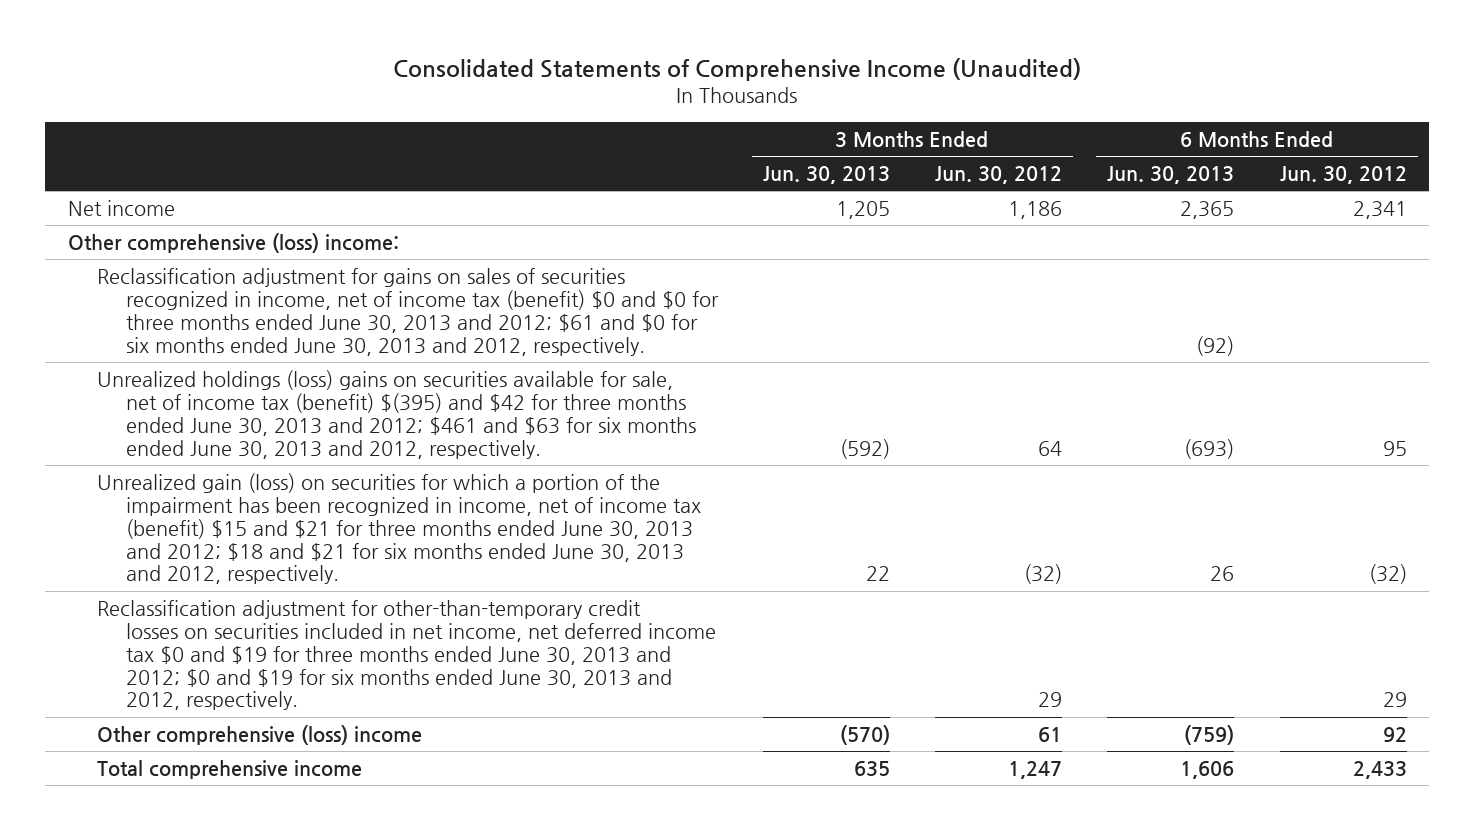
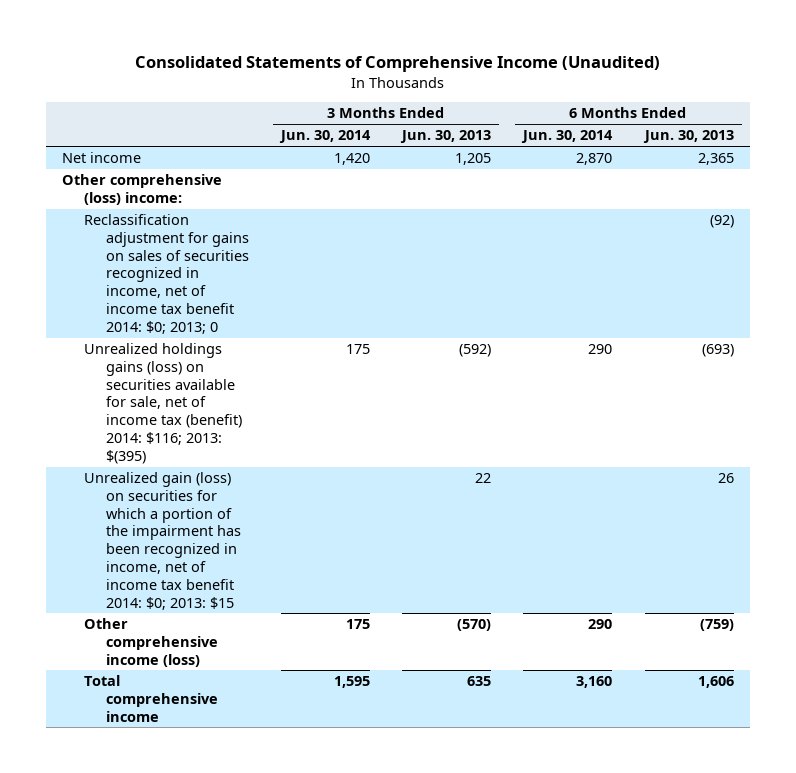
[935,166,1063,185] Jun. 30, 2012 -> none
[1279,166,1407,185] Jun. 30, 2012 -> none
none -> [279,130,372,144] Jun. 30, 2014
none -> [521,130,614,144] Jun. 30, 2014
[96,599,716,711] Reclassification adjustment for other-than-temporary credit losses on securities included in net income, net deferred income tax $0 and $19 for three months ended June 30, 2013 and 2012; $0 and $19 for six months ended June 30, 2013 and 2012, respectively. -> none
[96,267,719,356] Reclassification adjustment for gains on sales of securities recognized in income, net of income tax (benefit) $0 and $0 for three months ended June 30, 2013 and 2012; $61 and $0 for six months ended June 30, 2013 and 2012, respectively. -> [83,214,249,334] Reclassification adjustment for gains on sales of securities recognized in income, net of income tax benefit 2014: $0; 2013; 0
[96,369,696,459] Unrealized holdings (loss) gains on securities available for sale, net of income tax (benefit) $(395) and $42 for three months ended June 30, 2013 and 2012; $461 and $63 for six months ended June 30, 2013 and 2012, respectively. -> [83,343,242,464] Unrealized holdings gains (loss) on securities available for sale, net of income tax (benefit) 2014: $116; 2013: $(395)
[96,472,701,585] Unrealized gain (loss) on securities for which a portion of the impairment has been recognized in income, net of income tax (benefit) $15 and $21 for three months ended June 30, 2013 and 2012; $18 and $21 for six months ended June 30, 2013 and 2012, respectively. -> [83,472,241,610] Unrealized gain (loss) on securities for which a portion of the impairment has been recognized in income, net of income tax benefit 2014: $0; 2013: $15
[96,724,422,745] Other comprehensive (loss) income -> [83,618,218,667] Other comprehensive income (loss)

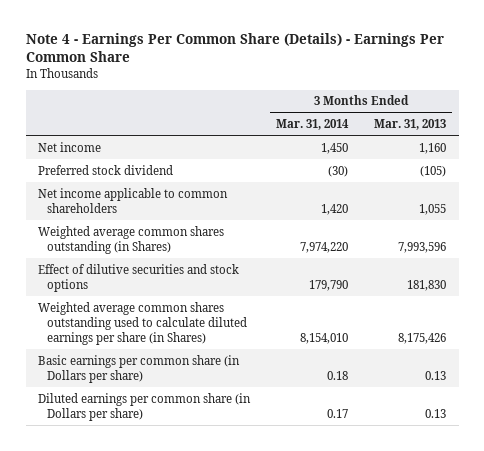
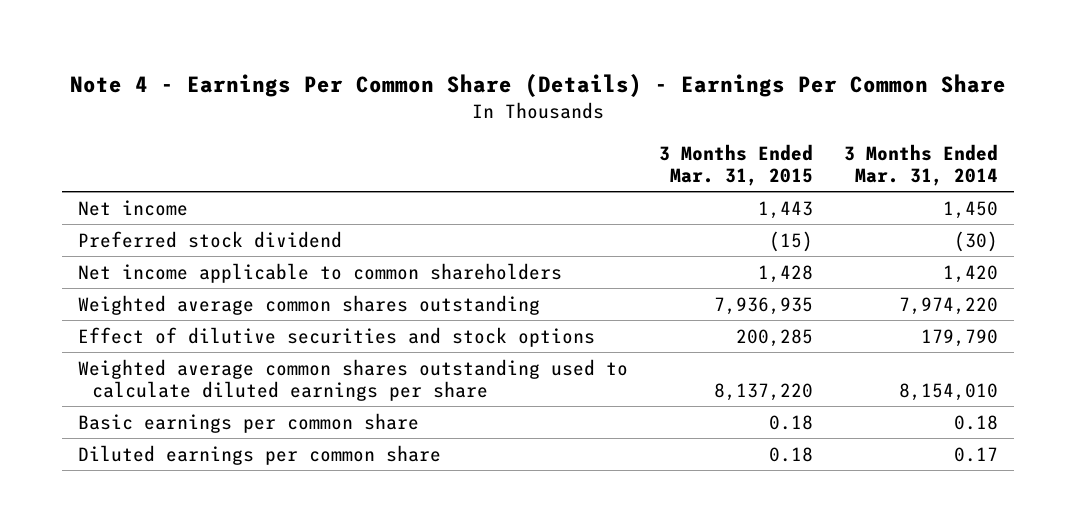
[374,119,447,131] Mar. 31, 2013 -> none
none -> [658,143,813,187] 3 Months Ended Mar. 31, 2015
[38,225,225,254] Weighted average common shares outstanding (in Shares) -> [77,294,540,315] Weighted average common shares outstanding
[38,301,247,345] Weighted average common shares outstanding used to calculate diluted earnings per share (in Shares) -> [77,358,628,401] Weighted average common shares outstanding used to calculate diluted earnings per share
[38,354,241,383] Basic earnings per common share (in Dollars per share) -> [77,412,419,433] Basic earnings per common share
[38,392,252,421] Diluted earnings per common share (in Dollars per share) -> [77,444,441,465] Diluted earnings per common share

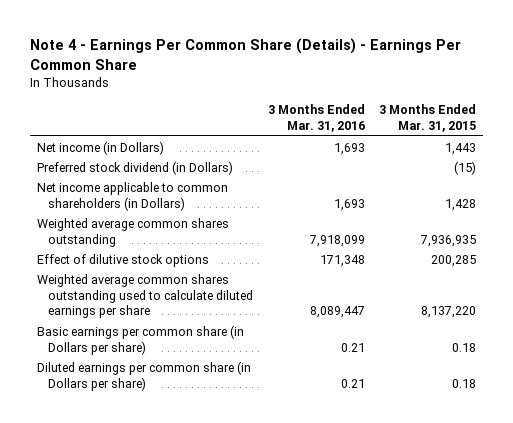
[844,143,999,187] 3 Months Ended Mar. 31, 2014 -> none
none -> [267,104,365,133] 3 Months Ended Mar. 31, 2016
[77,199,188,216] Net income -> [37,140,165,155] Net income (in Dollars)
[77,230,342,248] Preferred stock dividend -> [37,160,234,175] Preferred stock dividend (in Dollars)
[77,262,562,283] Net income applicable to common shareholders -> [37,181,229,211] Net income applicable to common shareholders (in Dollars)
[77,326,595,347] Effect of dilutive securities and stock options -> [37,253,210,267] Effect of dilutive stock options
[77,412,419,433] Basic earnings per common share -> [37,324,245,355] Basic earnings per common share (in Dollars per share)
[77,444,441,465] Diluted earnings per common share -> [37,360,252,391] Diluted earnings per common share (in Dollars per share)

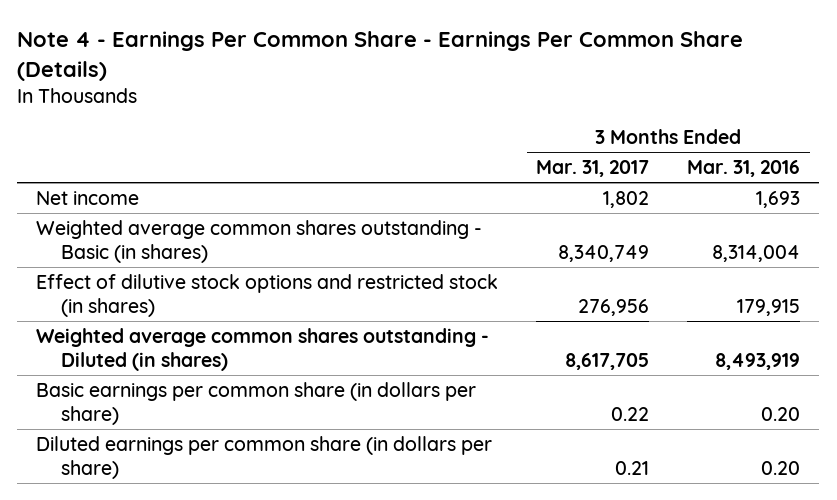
[30,38,462,70] Note 4 - Earnings Per Common Share (Details) - Earnings Per Common Share -> [17,31,744,82] Note 4 - Earnings Per Common Share - Earnings Per Common Share (Details)
[378,104,476,133] 3 Months Ended Mar. 31, 2015 -> none
none -> [536,160,650,178] Mar. 31, 2017
[37,160,234,175] Preferred stock dividend (in Dollars) -> none
[37,181,229,211] Net income applicable to common shareholders (in Dollars) -> none
[37,140,165,155] Net income (in Dollars) -> [36,190,140,205] Net income
[37,217,230,247] Weighted average common shares outstanding -> [36,219,483,264] Weighted average common shares outstanding - Basic (in shares)
[308,234,365,247] 7,918,099 -> [712,245,801,263] 8,314,004
[37,253,210,267] Effect of dilutive stock options -> [36,273,499,318] Effect of dilutive stock options and restricted stock (in shares)
[319,254,365,267] 171,348 -> [737,299,801,317] 179,915
[37,273,254,319] Weighted average common shares outstanding used to calculate diluted earnings per share -> [36,327,490,372] Weighted average common shares outstanding - Diluted (in shares)
[309,306,365,319] 8,089,447 -> [715,353,801,371] 8,493,919
[37,324,245,355] Basic earnings per common share (in Dollars per share) -> [36,381,477,426] Basic earnings per common share (in dollars per share)
[340,342,365,352] 0.21 -> [761,407,801,422] 0.20
[37,360,252,391] Diluted earnings per common share (in Dollars per share) -> [36,435,493,480] Diluted earnings per common share (in dollars per share)
[340,378,365,388] 0.21 -> [761,461,801,476] 0.20

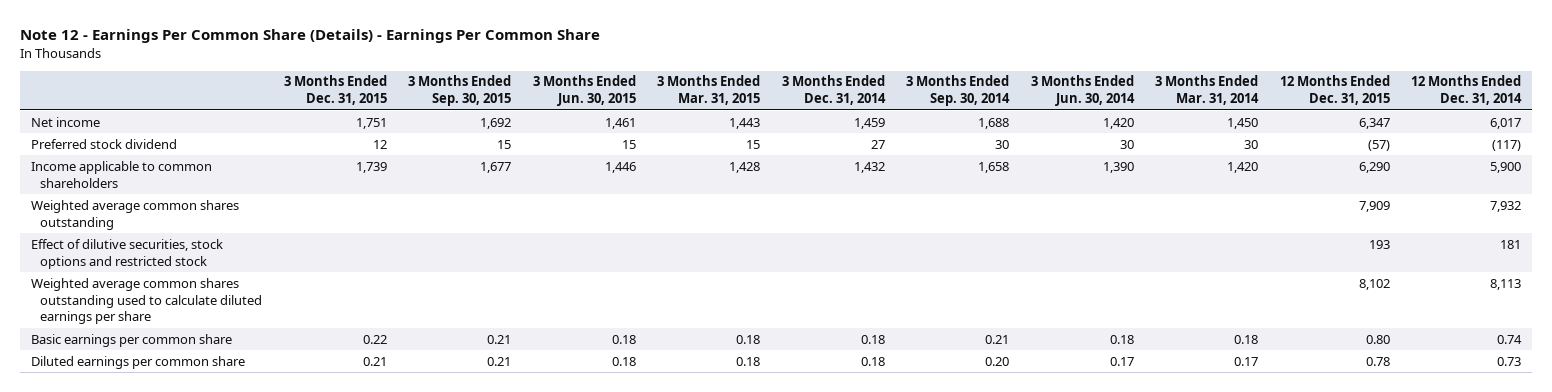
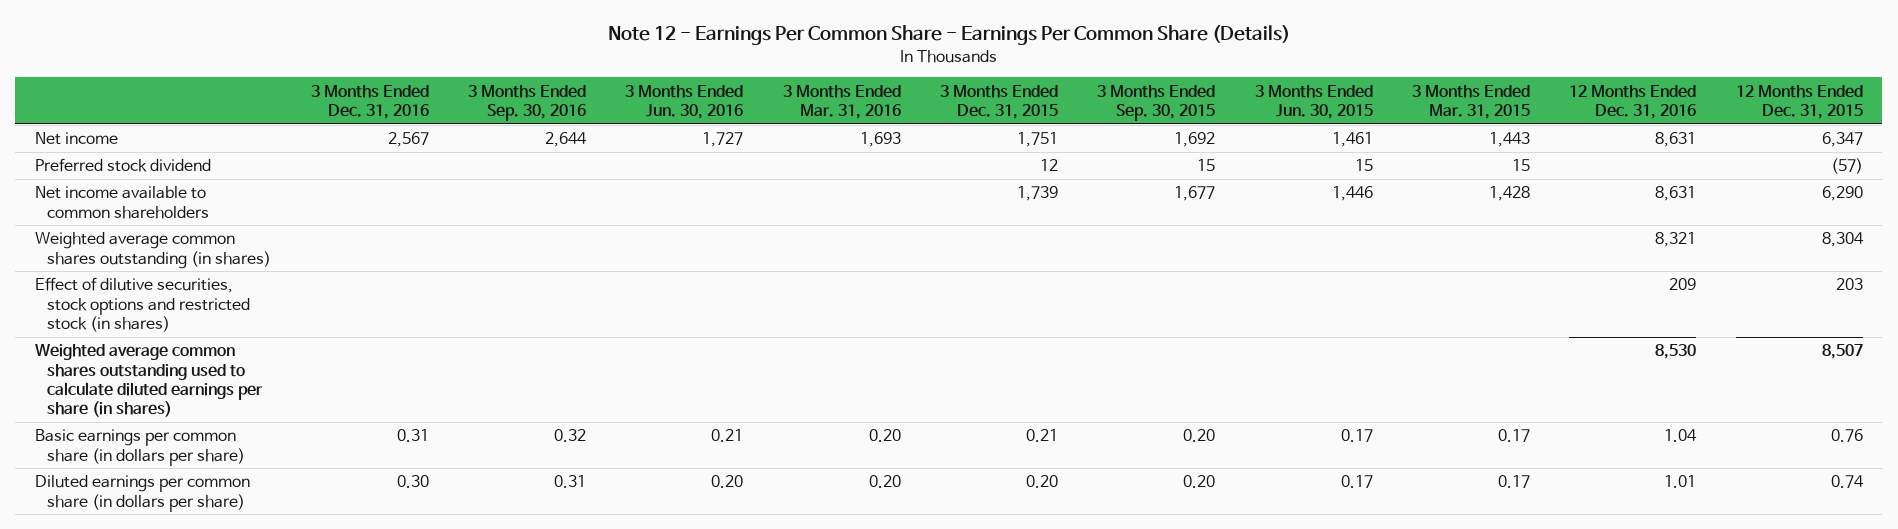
[20,29,601,44] Note 12 - Earnings Per Common Share (Details) - Earnings Per Common Share -> [607,25,1290,46] Note 12 - Earnings Per Common Share - Earnings Per Common Share (Details)
[781,75,886,106] 3 Months Ended Dec. 31, 2014 -> none
[906,75,1011,107] 3 Months Ended Sep. 30, 2014 -> none
[1030,75,1135,107] 3 Months Ended Jun. 30, 2014 -> none
[1155,75,1260,106] 3 Months Ended Mar. 31, 2014 -> none
[1411,75,1523,106] 12 Months Ended Dec. 31, 2014 -> none
none -> [310,84,429,120] 3 Months Ended Dec. 31, 2016
none -> [468,84,587,122] 3 Months Ended Sep. 30, 2016
none -> [625,84,744,120] 3 Months Ended Jun. 30, 2016
none -> [782,84,901,120] 3 Months Ended Mar. 31, 2016
none -> [1569,84,1697,120] 12 Months Ended Dec. 31, 2016
[30,160,212,188] Income applicable to common shareholders -> [34,186,210,219] Net income available to common shareholders
[30,199,239,230] Weighted average common shares outstanding -> [34,232,272,269] Weighted average common shares outstanding (in shares)
[1358,200,1390,212] 7,909 -> [1821,232,1864,248] 8,304
[30,238,223,269] Effect of dilutive securities, stock options and restricted stock -> [34,277,251,332] Effect of dilutive securities, stock options and restricted stock (in shares)
[1368,239,1390,249] 193 -> [1835,278,1863,291] 203
[30,277,263,325] Weighted average common shares outstanding used to calculate diluted earnings per share -> [34,344,264,418] Weighted average common shares outstanding used to calculate diluted earnings per share (in shares)
[1358,278,1390,290] 8,102 -> [1821,344,1863,360] 8,507
[30,333,232,347] Basic earnings per common share -> [34,429,246,466] Basic earnings per common share (in dollars per share)
[362,334,387,344] 0.22 -> [1026,429,1059,443] 0.21
[487,334,512,344] 0.21 -> [1183,429,1216,443] 0.20
[611,334,636,344] 0.18 -> [1340,429,1373,443] 0.17
[736,334,761,344] 0.18 -> [1498,429,1531,443] 0.17
[1365,334,1390,344] 0.80 -> [1830,429,1863,443] 0.76
[30,355,245,369] Diluted earnings per common share -> [34,475,250,512] Diluted earnings per common share (in dollars per share)
[362,356,387,366] 0.21 -> [1026,475,1059,489] 0.20
[487,356,512,366] 0.21 -> [1183,475,1216,489] 0.20
[611,356,636,366] 0.18 -> [1340,475,1373,489] 0.17
[736,356,761,366] 0.18 -> [1498,475,1531,489] 0.17
[1365,356,1390,366] 0.78 -> [1830,475,1864,489] 0.74

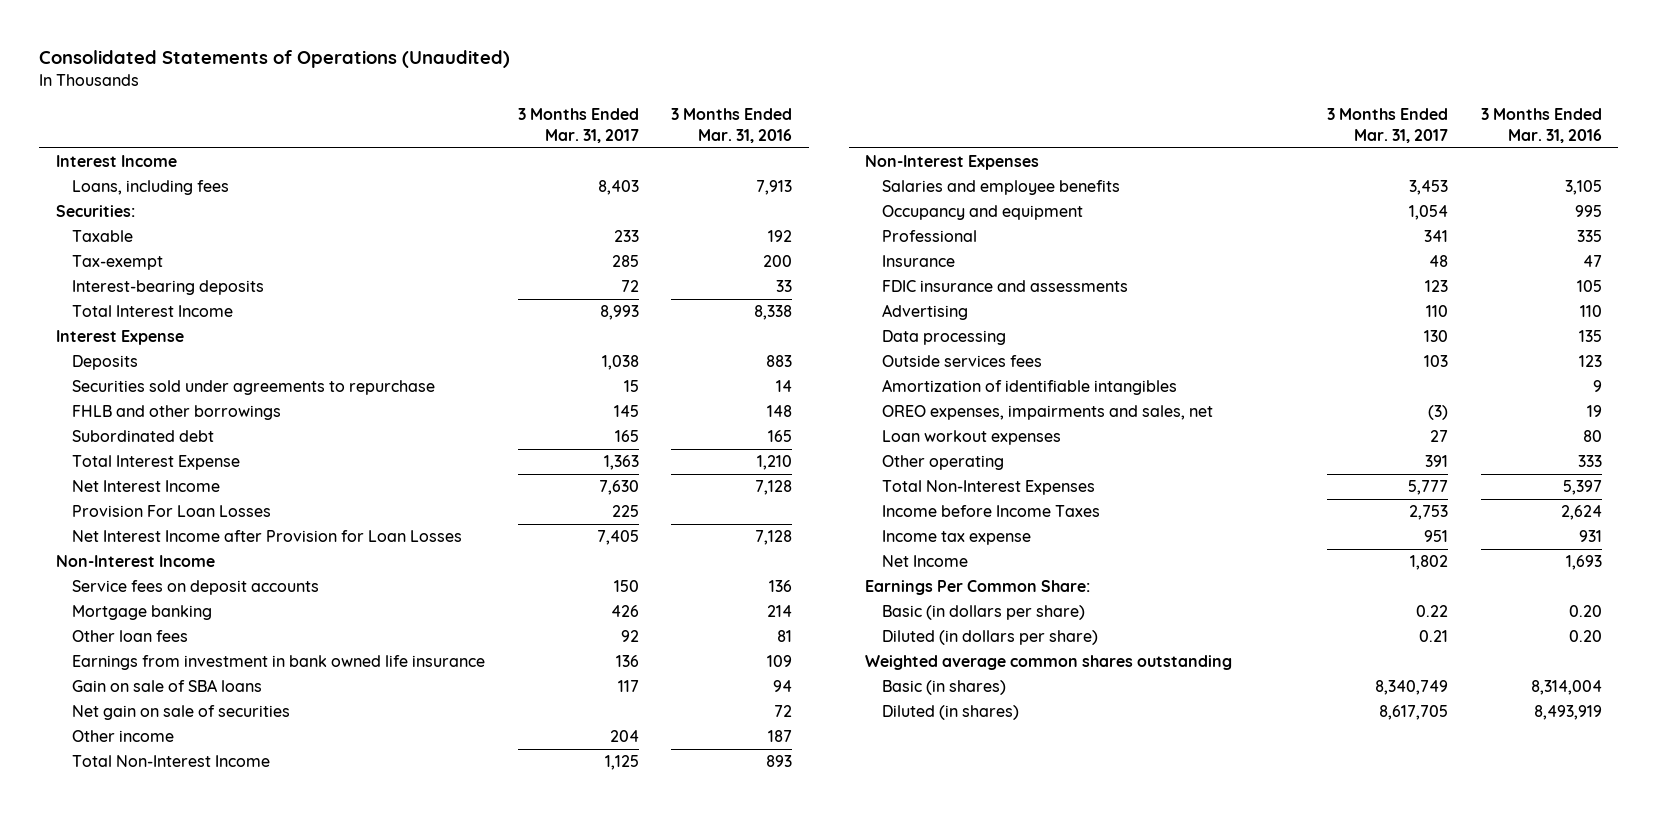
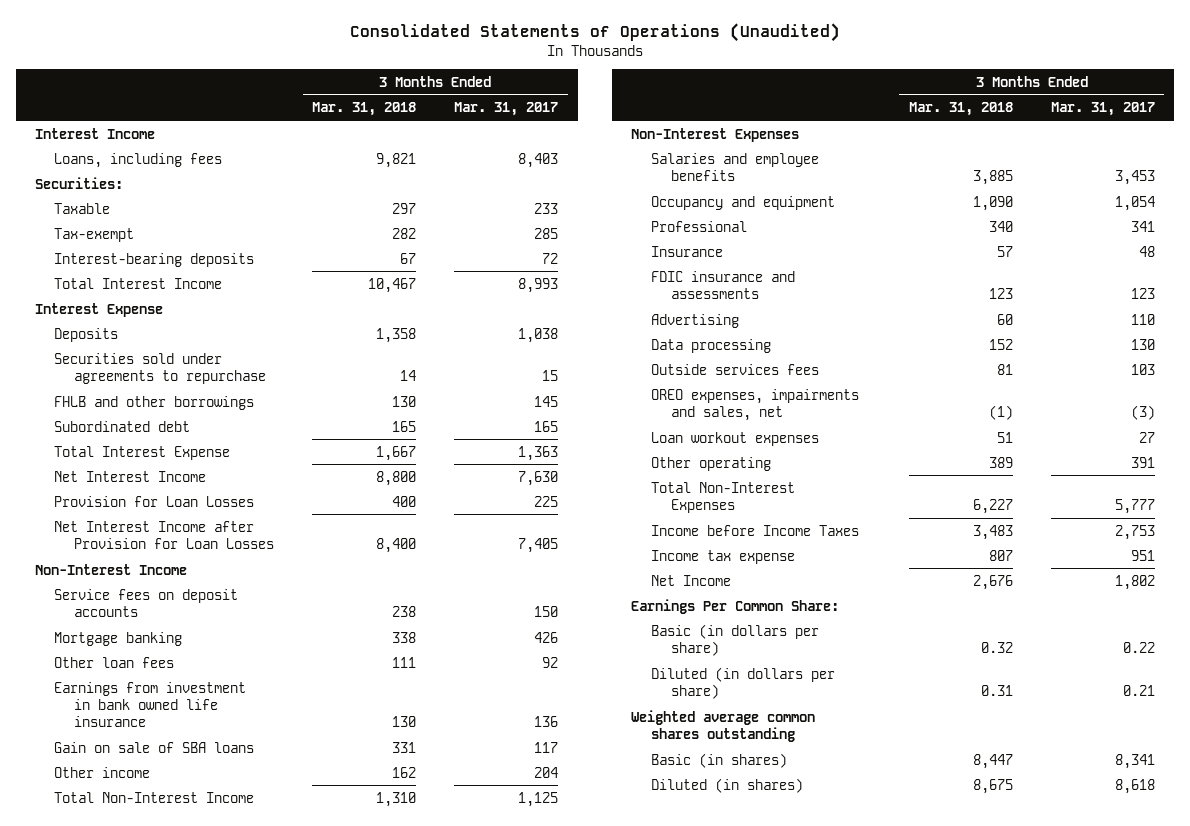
[671,108,793,143] 3 Months Ended Mar. 31, 2016 -> none
none -> [312,102,417,117] Mar. 31, 2018
[72,505,272,518] Provision For Loan Losses -> [54,495,255,507] Provision for Loan Losses
[72,705,291,721] Net gain on sale of securities -> none
[881,379,1177,396] Amortization of identifiable intangibles -> none
[1375,680,1449,696] 8,340,749 -> [1114,753,1155,769] 8,341
[1379,705,1449,721] 8,617,705 -> [1114,778,1155,794] 8,618

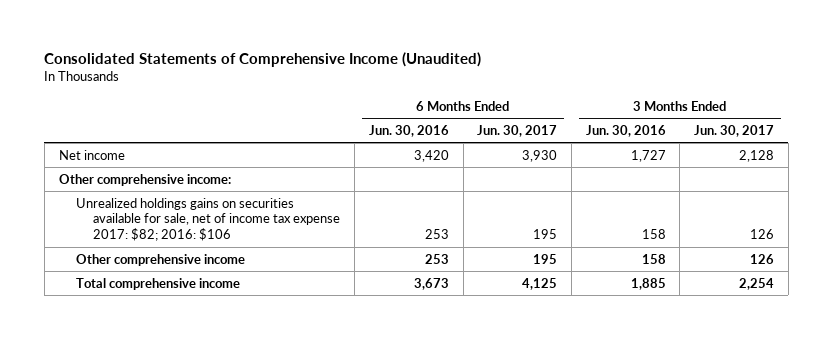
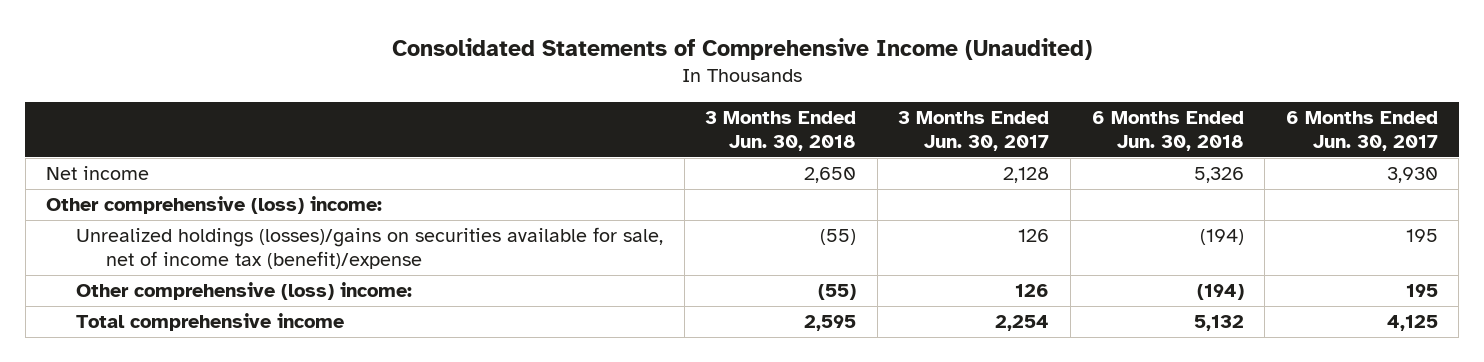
[368,125,449,138] Jun. 30, 2016 -> none
[585,125,666,138] Jun. 30, 2016 -> none
none -> [705,110,857,151] 3 Months Ended Jun. 30, 2018
none -> [1091,110,1244,151] 6 Months Ended Jun. 30, 2018
[58,173,231,186] Other comprehensive income: -> [46,196,383,215] Other comprehensive (loss) income:
[76,197,341,242] Unrealized holdings gains on securities available for sale, net of income tax expense 2017: $82; 2016: $106 -> [75,227,663,270] Unrealized holdings (losses)/gains on securities available for sale, net of income tax (benefit)/expense
[76,253,246,266] Other comprehensive income -> [75,282,412,301] Other comprehensive (loss) income:

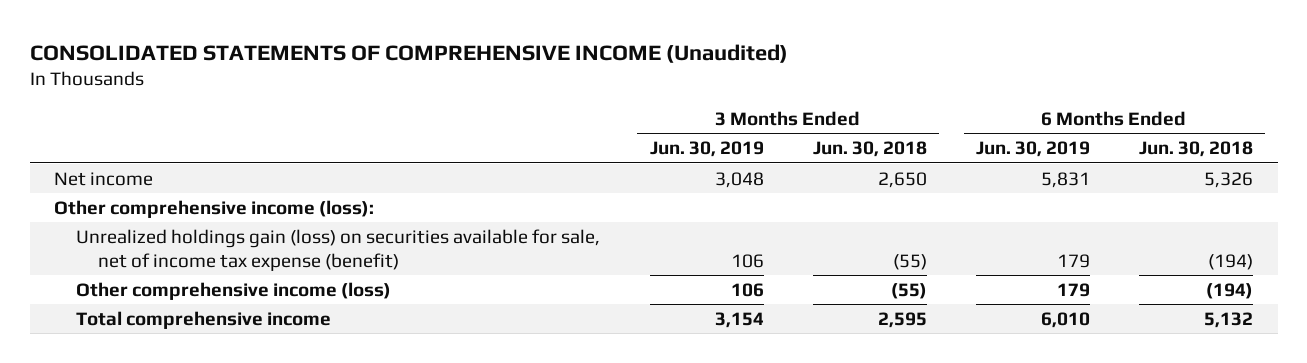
[392,37,1093,60] Consolidated Statements of Comprehensive Income (Unaudited) -> [29,43,788,63] CONSOLIDATED STATEMENTS OF COMPREHENSIVE INCOME (Unaudited)
[898,110,1050,151] 3 Months Ended Jun. 30, 2017 -> none
[1285,110,1438,151] 6 Months Ended Jun. 30, 2017 -> none
none -> [649,141,764,158] Jun. 30, 2019
none -> [975,141,1090,158] Jun. 30, 2019
[46,196,383,215] Other comprehensive (loss) income: -> [54,199,375,218] Other comprehensive income (loss):
[75,227,663,270] Unrealized holdings (losses)/gains on securities available for sale, net of income tax (benefit)/expense -> [76,228,601,271] Unrealized holdings gain (loss) on securities available for sale, net of income tax expense (benefit)
[75,282,412,301] Other comprehensive (loss) income: -> [76,281,392,300] Other comprehensive income (loss)

